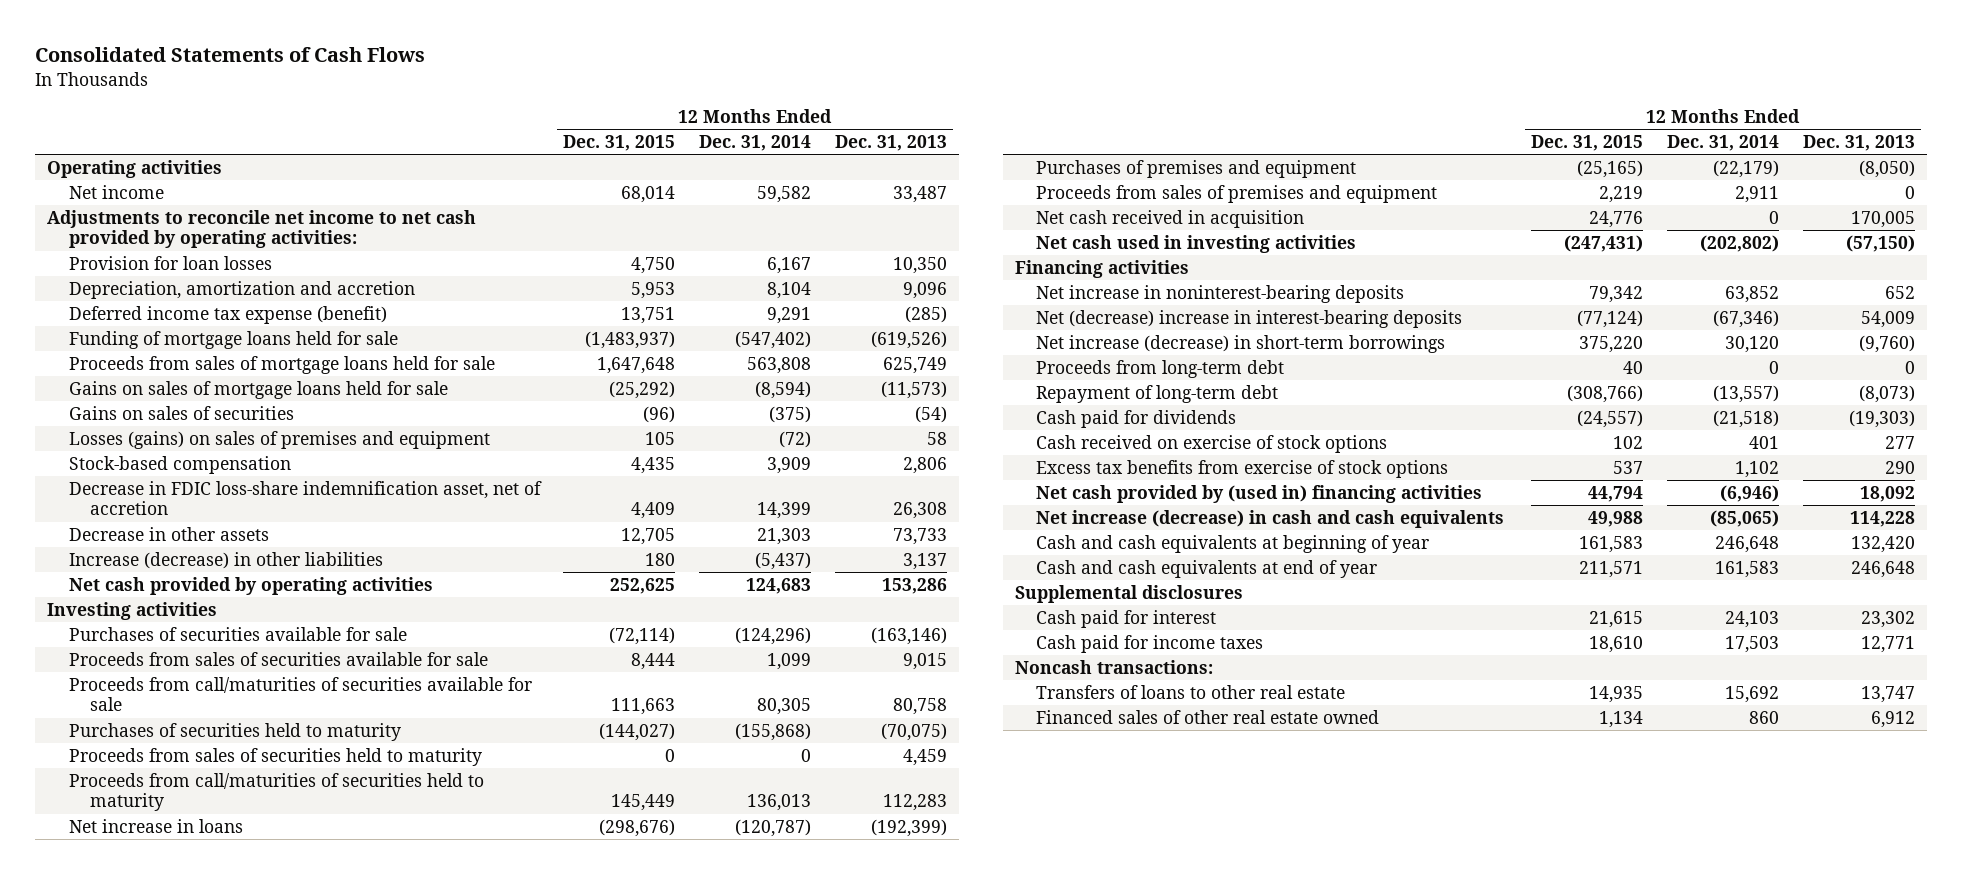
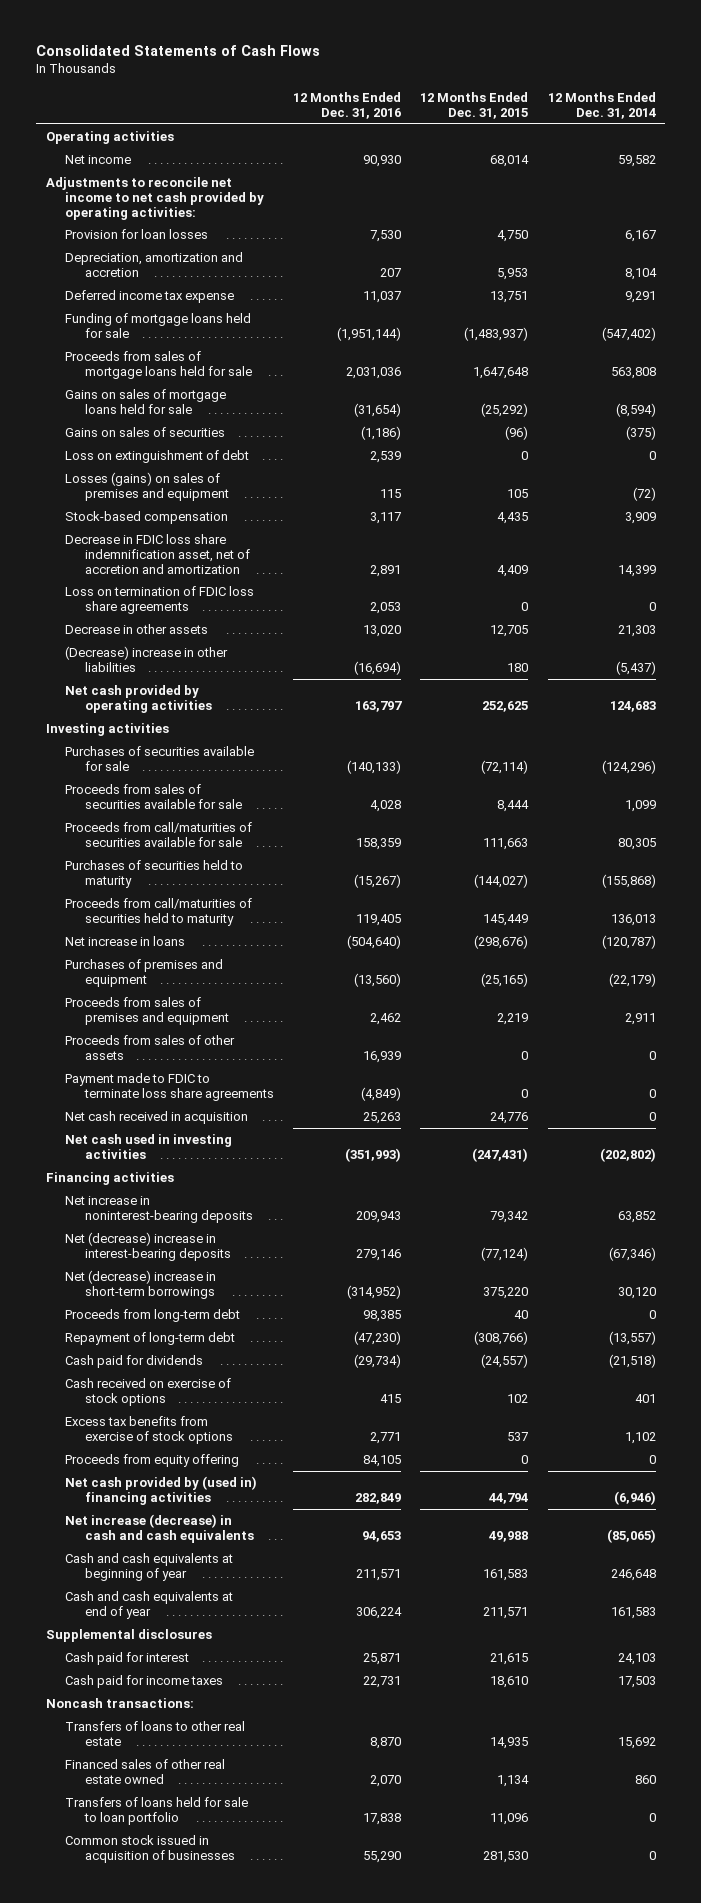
[835,135,948,152] Dec. 31, 2013 -> none
none -> [292,92,401,119] 12 Months Ended Dec. 31, 2016
[68,305,387,324] Deferred income tax expense (benefit) -> [65,290,235,304] Deferred income tax expense
none -> [65,450,250,464] Loss on extinguishment of debt
[68,480,542,516] Decrease in FDIC loss-share indemnification asset, net of accretion -> [65,534,250,574] Decrease in FDIC loss share indemnification asset, net of accretion and amortization
none -> [65,586,255,614] Loss on termination of FDIC loss share agreements
[68,551,383,569] Increase (decrease) in other liabilities -> [65,646,229,672] (Decrease) increase in other liabilities
[68,747,482,766] Proceeds from sales of securities held to maturity -> none
none -> [65,1035,236,1060] Proceeds from sales of other assets
none -> [65,1073,274,1101] Payment made to FDIC to terminate loss share agreements
[1036,334,1446,353] Net increase (decrease) in short-term borrowings -> [65,1270,217,1299] Net (decrease) increase in short-term borrowings
none -> [65,1454,240,1468] Proceeds from equity offering
none -> [65,1797,249,1825] Transfers of loans held for sale to loan portfolio
none -> [65,1835,235,1863] Common stock issued in acquisition of businesses

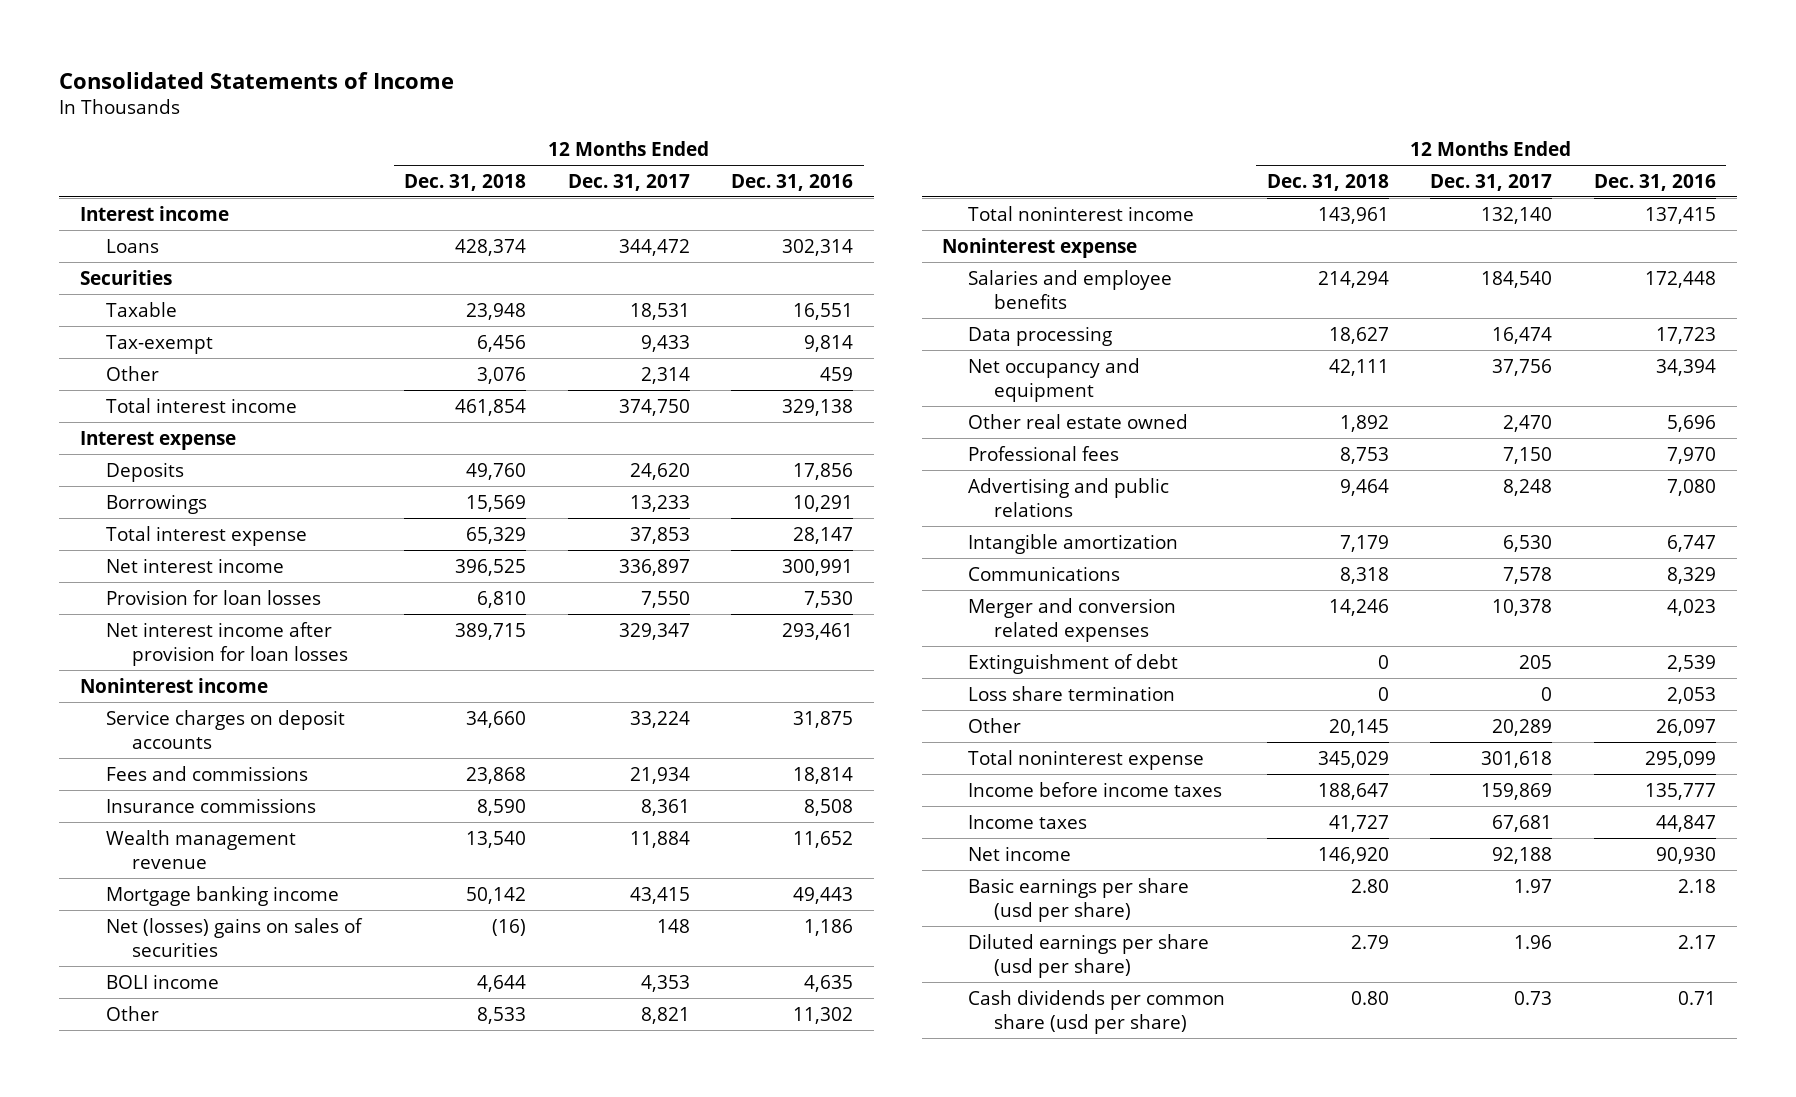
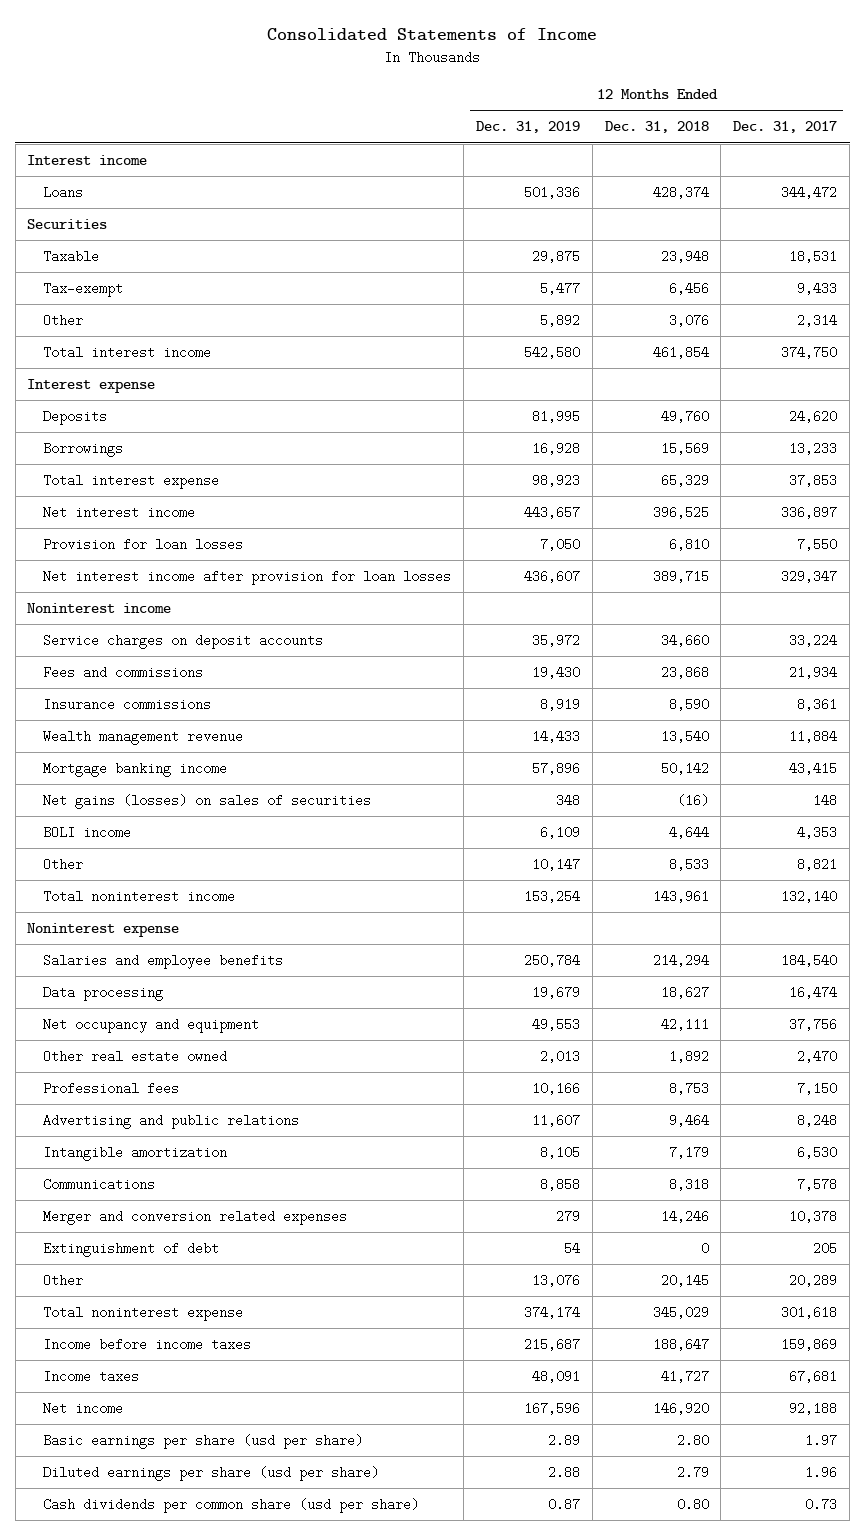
[731,173,854,191] Dec. 31, 2016 -> none
none -> [475,121,580,134] Dec. 31, 2019
[105,917,363,957] Net (losses) gains on sales of securities -> [43,794,372,810] Net gains (losses) on sales of securities
[968,685,1176,701] Loss share termination -> none

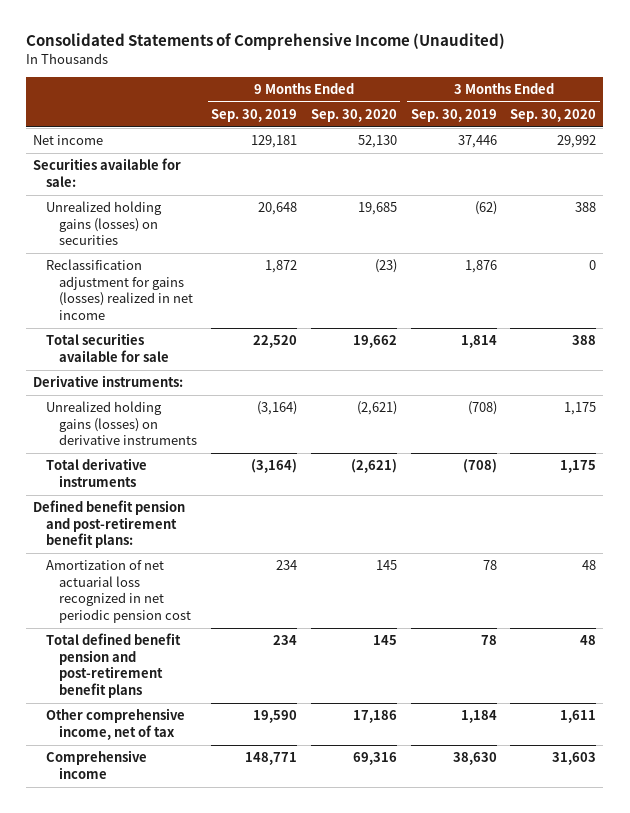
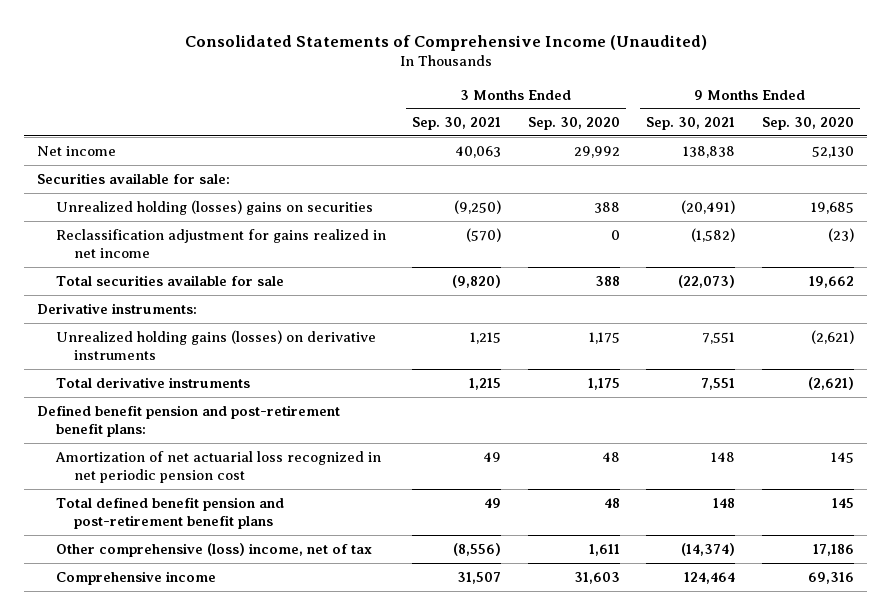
[211,108,298,122] Sep. 30, 2019 -> none
[410,108,497,122] Sep. 30, 2019 -> none
none -> [412,117,502,131] Sep. 30, 2021
none -> [646,117,736,131] Sep. 30, 2021
[46,201,163,246] Unrealized holding gains (losses) on securities -> [55,199,373,215] Unrealized holding (losses) gains on securities
[46,259,194,321] Reclassification adjustment for gains (losses) realized in net income -> [55,228,386,259] Reclassification adjustment for gains realized in net income
[46,708,186,740] Other comprehensive income, net of tax -> [55,542,372,557] Other comprehensive (loss) income, net of tax

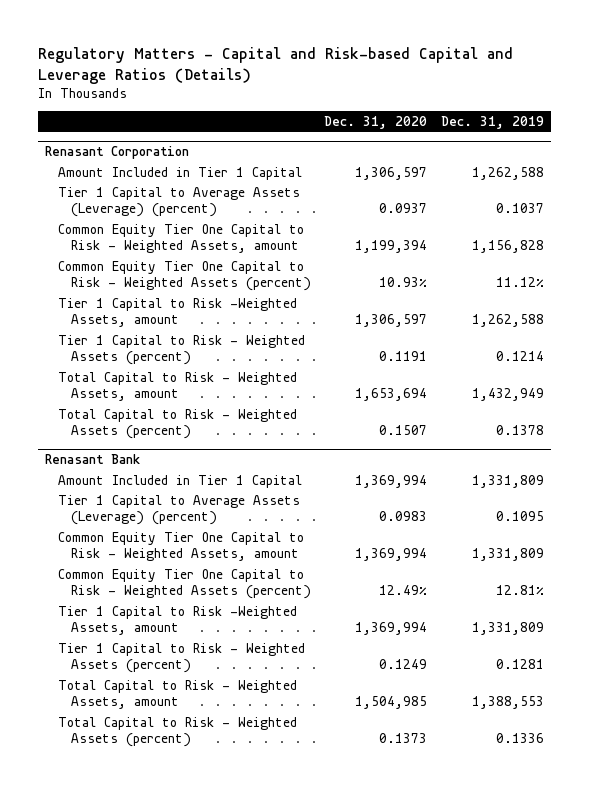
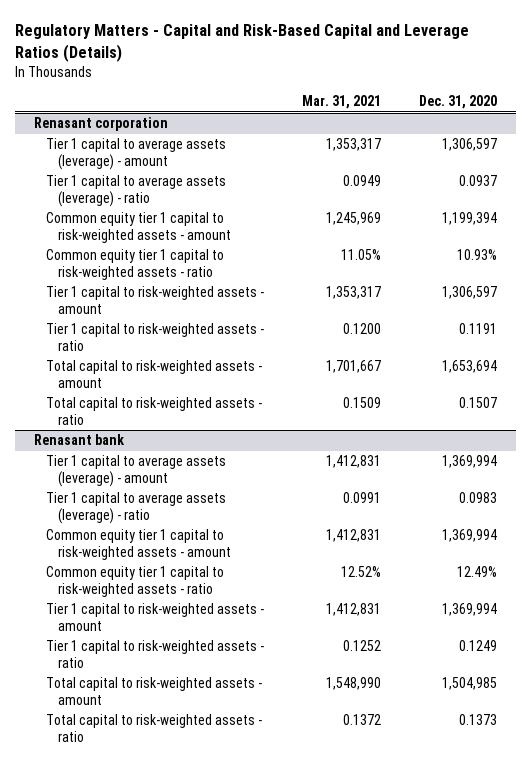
[37,46,513,84] Regulatory Matters - Capital and Risk-based Capital and Leverage Ratios (Details) -> [14,24,469,63] Regulatory Matters - Capital and Risk-Based Capital and Leverage Ratios (Details)
[440,116,544,130] Dec. 31, 2019 -> none
none -> [302,95,382,110] Mar. 31, 2021
[44,146,189,160] Renasant Corporation -> [33,117,168,132] Renasant corporation
[57,166,302,180] Amount Included in Tier 1 Capital -> [45,138,226,170] Tier 1 capital to average assets (leverage) - amount
[57,186,300,218] Tier 1 Capital to Average Assets (Leverage) (percent) -> [45,175,226,207] Tier 1 capital to average assets (leverage) - ratio
[57,223,304,254] Common Equity Tier One Capital to Risk - Weighted Assets, amount -> [45,212,231,243] Common equity tier 1 capital to risk-weighted assets - amount
[57,260,311,292] Common Equity Tier One Capital to Risk - Weighted Assets (percent) -> [45,249,224,280] Common equity tier 1 capital to risk-weighted assets - ratio
[57,297,297,328] Tier 1 Capital to Risk -Weighted Assets, amount -> [45,286,264,314] Tier 1 capital to risk-weighted assets - amount
[57,334,305,366] Tier 1 Capital to Risk - Weighted Assets (percent) -> [45,323,264,351] Tier 1 capital to risk-weighted assets - ratio
[57,371,297,402] Total Capital to Risk - Weighted Assets, amount -> [45,360,262,388] Total capital to risk-weighted assets - amount
[57,408,297,440] Total Capital to Risk - Weighted Assets (percent) -> [45,397,262,425] Total capital to risk-weighted assets - ratio
[44,454,140,465] Renasant Bank -> [33,434,125,446] Renasant bank
[57,474,302,488] Amount Included in Tier 1 Capital -> [45,455,226,487] Tier 1 capital to average assets (leverage) - amount
[57,494,300,526] Tier 1 Capital to Average Assets (Leverage) (percent) -> [45,492,226,524] Tier 1 capital to average assets (leverage) - ratio
[57,531,304,562] Common Equity Tier One Capital to Risk - Weighted Assets, amount -> [45,529,231,560] Common equity tier 1 capital to risk-weighted assets - amount
[57,568,311,600] Common Equity Tier One Capital to Risk - Weighted Assets (percent) -> [45,566,224,597] Common equity tier 1 capital to risk-weighted assets - ratio
[57,605,297,636] Tier 1 Capital to Risk -Weighted Assets, amount -> [45,603,264,631] Tier 1 capital to risk-weighted assets - amount
[57,642,305,674] Tier 1 Capital to Risk - Weighted Assets (percent) -> [45,640,264,668] Tier 1 capital to risk-weighted assets - ratio
[57,679,297,710] Total Capital to Risk - Weighted Assets, amount -> [45,677,262,705] Total capital to risk-weighted assets - amount
[57,716,297,748] Total Capital to Risk - Weighted Assets (percent) -> [45,714,262,742] Total capital to risk-weighted assets - ratio

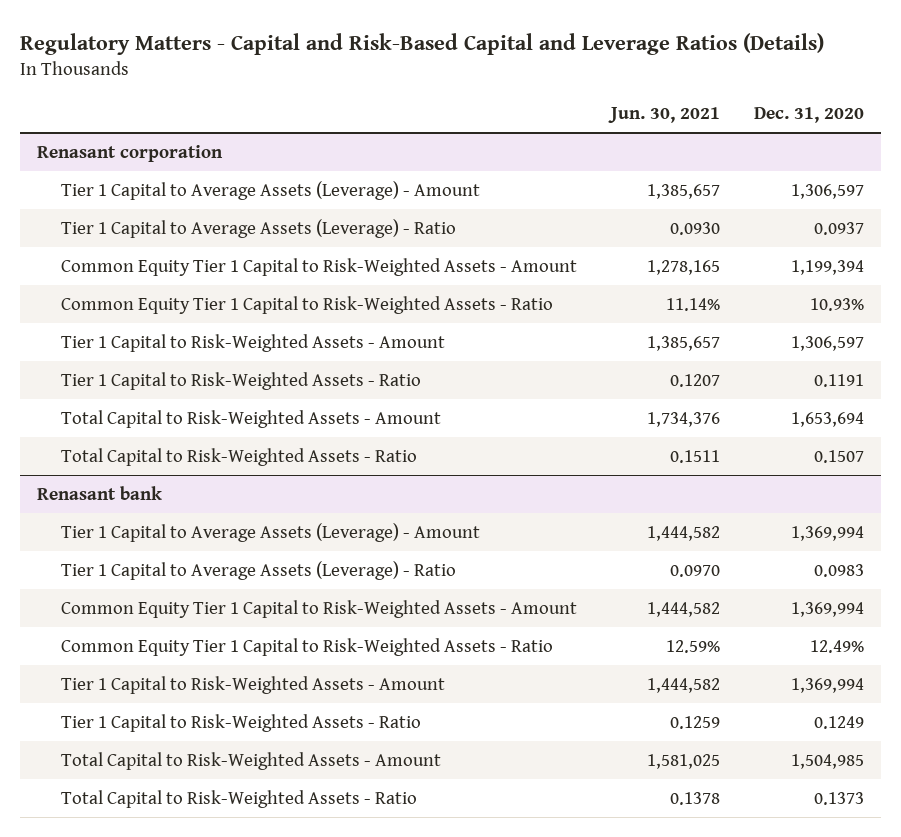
[302,95,382,110] Mar. 31, 2021 -> none
none -> [608,107,721,124] Jun. 30, 2021
[45,138,226,170] Tier 1 capital to average assets (leverage) - amount -> [61,180,481,200] Tier 1 Capital to Average Assets (Leverage) - Amount
[45,175,226,207] Tier 1 capital to average assets (leverage) - ratio -> [61,218,457,238] Tier 1 Capital to Average Assets (Leverage) - Ratio
[45,212,231,243] Common equity tier 1 capital to risk-weighted assets - amount -> [61,257,578,276] Common Equity Tier 1 Capital to Risk-Weighted Assets - Amount
[45,249,224,280] Common equity tier 1 capital to risk-weighted assets - ratio -> [61,295,554,314] Common Equity Tier 1 Capital to Risk-Weighted Assets - Ratio
[45,286,264,314] Tier 1 capital to risk-weighted assets - amount -> [61,333,446,352] Tier 1 Capital to Risk-Weighted Assets - Amount
[45,323,264,351] Tier 1 capital to risk-weighted assets - ratio -> [61,371,422,390] Tier 1 Capital to Risk-Weighted Assets - Ratio
[45,360,262,388] Total capital to risk-weighted assets - amount -> [61,409,442,428] Total Capital to Risk-Weighted Assets - Amount
[45,397,262,425] Total capital to risk-weighted assets - ratio -> [61,447,418,466] Total Capital to Risk-Weighted Assets - Ratio
[45,455,226,487] Tier 1 capital to average assets (leverage) - amount -> [61,522,481,542] Tier 1 Capital to Average Assets (Leverage) - Amount
[45,492,226,524] Tier 1 capital to average assets (leverage) - ratio -> [61,560,457,580] Tier 1 Capital to Average Assets (Leverage) - Ratio
[45,529,231,560] Common equity tier 1 capital to risk-weighted assets - amount -> [61,599,578,618] Common Equity Tier 1 Capital to Risk-Weighted Assets - Amount
[45,566,224,597] Common equity tier 1 capital to risk-weighted assets - ratio -> [61,637,554,656] Common Equity Tier 1 Capital to Risk-Weighted Assets - Ratio
[45,603,264,631] Tier 1 capital to risk-weighted assets - amount -> [61,675,446,694] Tier 1 Capital to Risk-Weighted Assets - Amount
[45,640,264,668] Tier 1 capital to risk-weighted assets - ratio -> [61,713,422,732] Tier 1 Capital to Risk-Weighted Assets - Ratio
[45,677,262,705] Total capital to risk-weighted assets - amount -> [61,751,442,770] Total Capital to Risk-Weighted Assets - Amount
[45,714,262,742] Total capital to risk-weighted assets - ratio -> [61,789,418,808] Total Capital to Risk-Weighted Assets - Ratio

